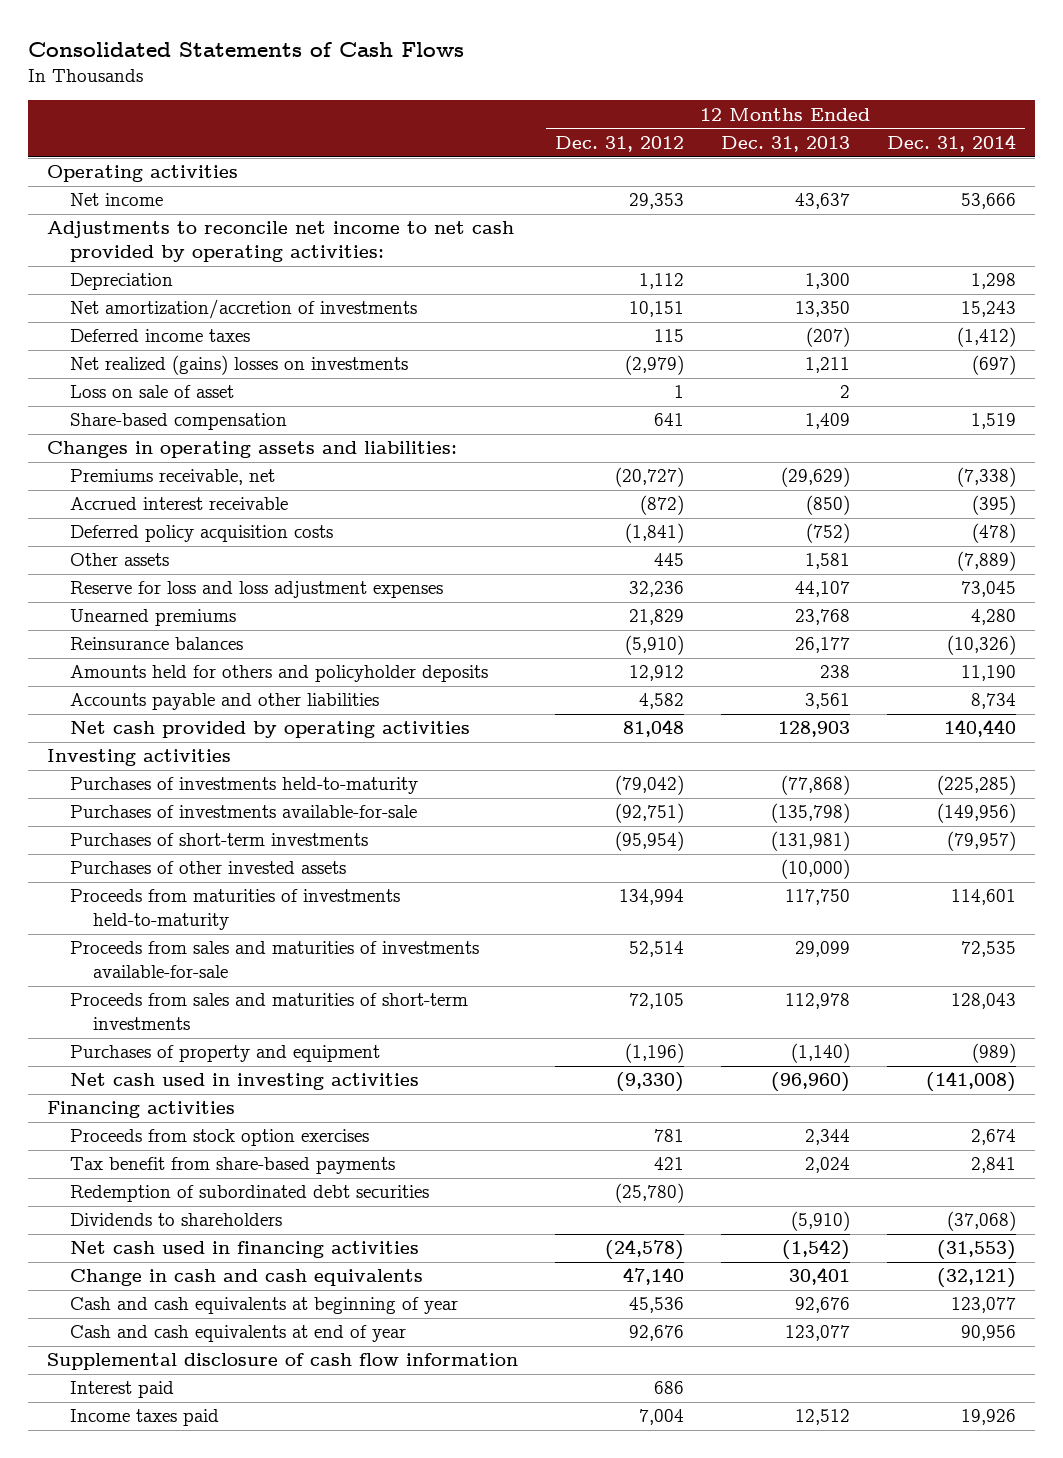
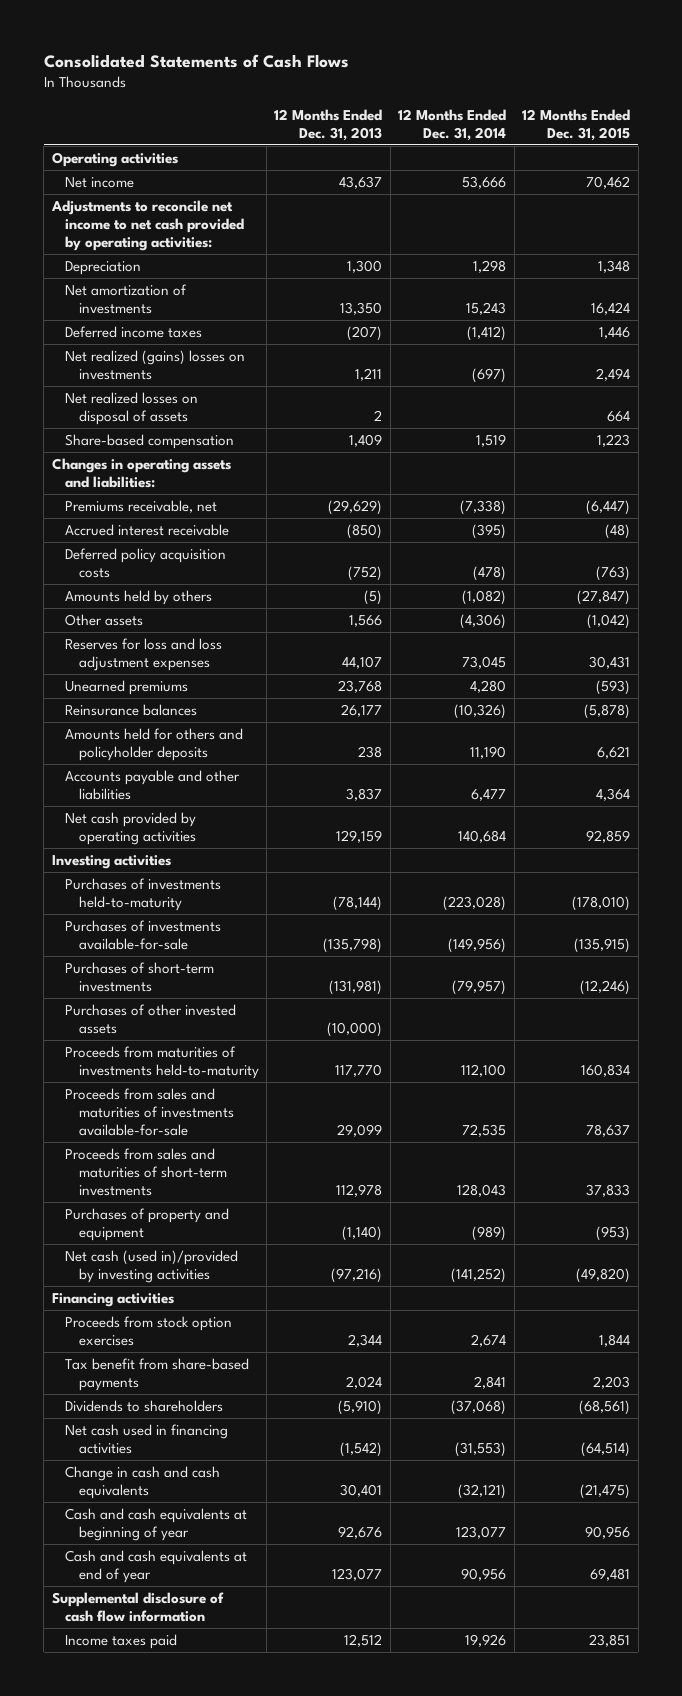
[554,135,684,152] Dec. 31, 2012 -> none
none -> [522,108,631,141] 12 Months Ended Dec. 31, 2015
[70,299,418,320] Net amortization/accretion of investments -> [65,284,188,315] Net amortization of investments
[70,385,235,399] Loss on sale of asset -> [65,392,199,426] Net realized losses on disposal of assets
none -> [65,590,213,606] Amounts held by others
[804,553,850,570] 1,581 -> [349,615,383,628] 1,566
[957,551,1017,572] (7,889) -> [460,614,507,630] (4,306)
[70,581,444,599] Reserve for loss and loss adjustment expenses -> [65,638,223,672] Reserves for loss and loss adjustment expenses
[804,693,850,710] 3,561 -> [346,788,383,802] 3,837
[971,693,1017,710] 8,734 -> [471,789,507,802] 6,477
[777,721,850,738] 128,903 -> [336,830,383,844] 129,159
[944,719,1017,738] 140,440 -> [458,830,507,844] 140,684
[780,775,850,796] (77,868) -> [333,896,383,912] (78,144)
[937,775,1017,796] (225,285) -> [443,896,507,912] (223,028)
[784,889,850,906] 117,750 -> [335,1064,383,1078] 117,770
[951,889,1017,906] 114,601 -> [461,1064,507,1078] 112,100
[70,1073,420,1091] Net cash used in investing activities -> [65,1250,239,1284] Net cash (used in)/provided by investing activities
[770,1072,850,1093] (96,960) -> [331,1268,383,1284] (97,216)
[926,1071,1017,1093] (141,008) -> [451,1268,507,1284] (141,252)
[70,1185,430,1203] Redemption of subordinated debt securities -> none
[70,1381,175,1399] Interest paid -> none

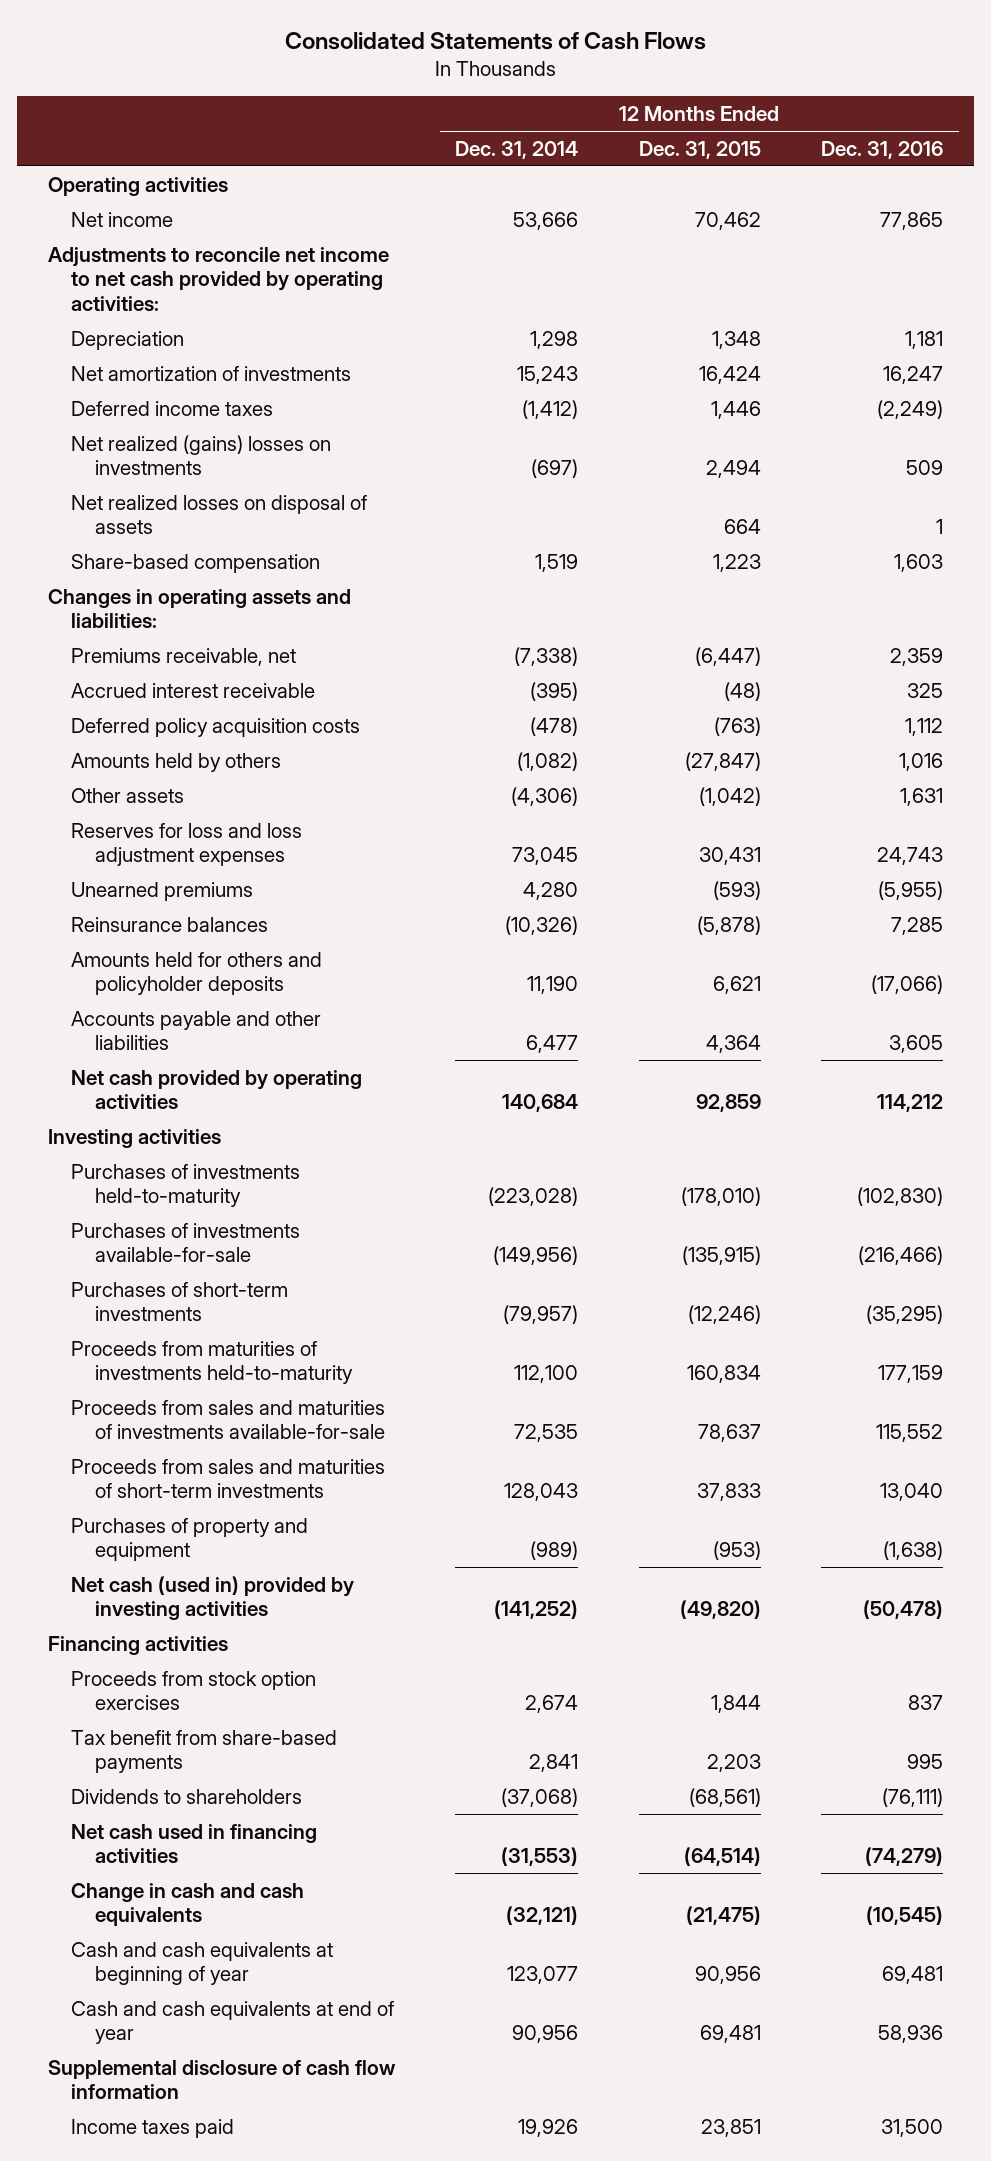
[274,108,383,141] 12 Months Ended Dec. 31, 2013 -> none
none -> [821,140,944,159] Dec. 31, 2016
[65,1004,237,1035] Purchases of other invested assets -> none
[65,1250,239,1284] Net cash (used in)/provided by investing activities -> [71,1575,355,1621] Net cash (used in) provided by investing activities

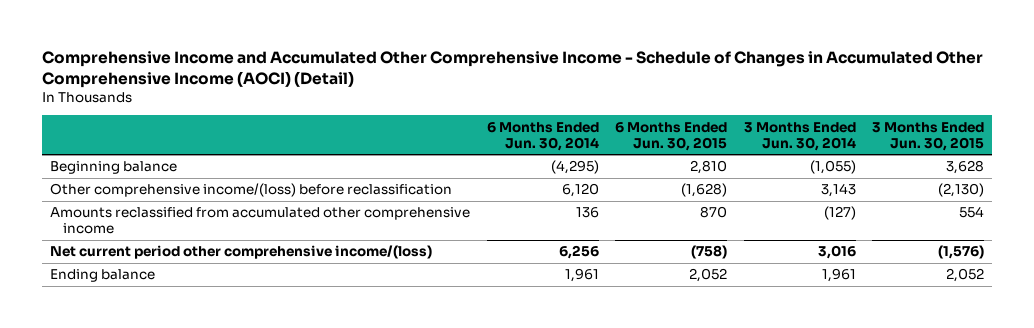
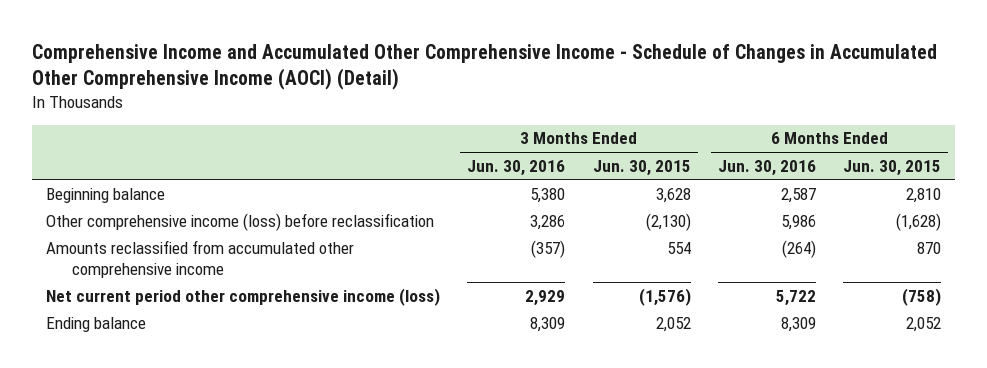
[486,121,599,151] 6 Months Ended Jun. 30, 2014 -> none
[743,121,856,151] 3 Months Ended Jun. 30, 2014 -> none
none -> [467,159,566,176] Jun. 30, 2016
none -> [718,159,817,176] Jun. 30, 2016
[50,183,453,198] Other comprehensive income/(loss) before reclassification -> [45,212,434,231] Other comprehensive income (loss) before reclassification
[50,245,433,260] Net current period other comprehensive income/(loss) -> [45,287,440,306] Net current period other comprehensive income (loss)

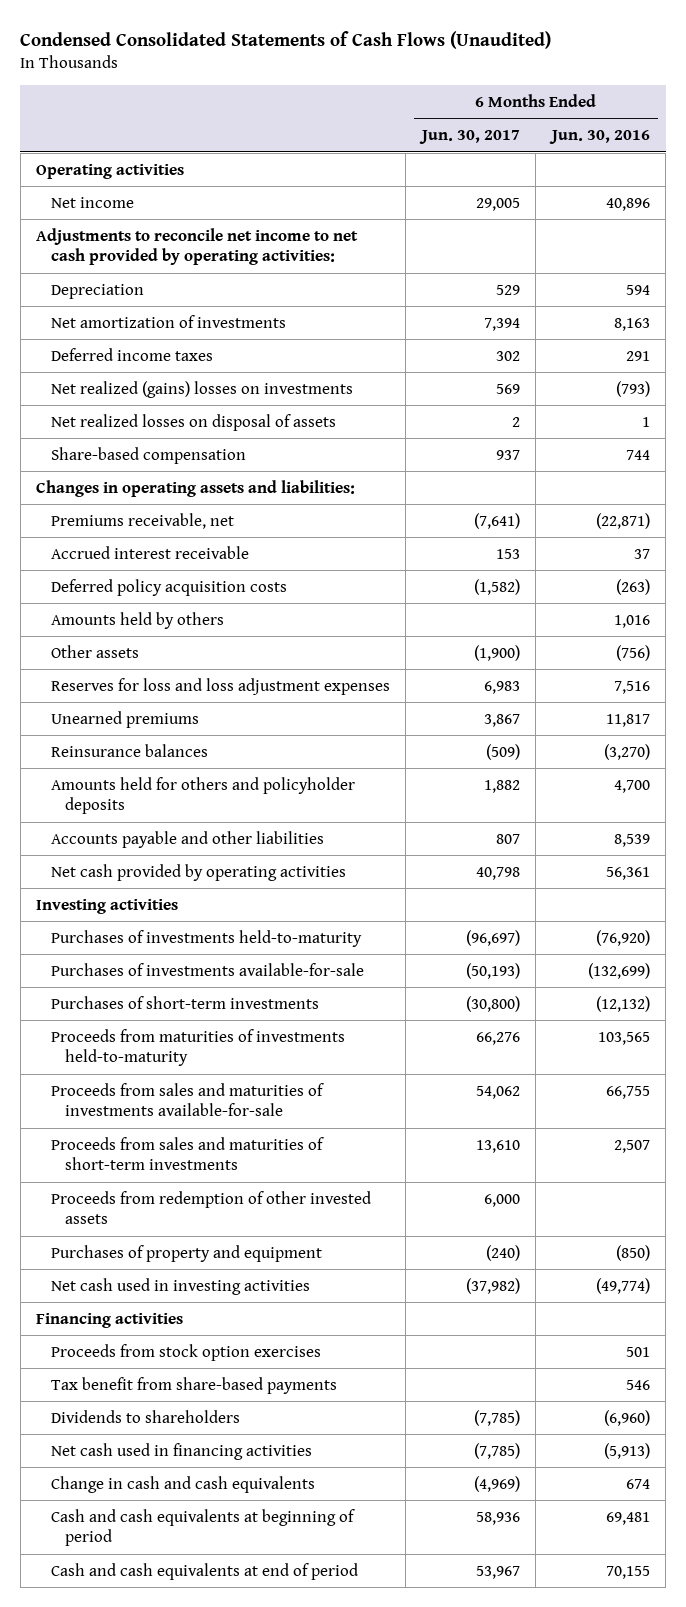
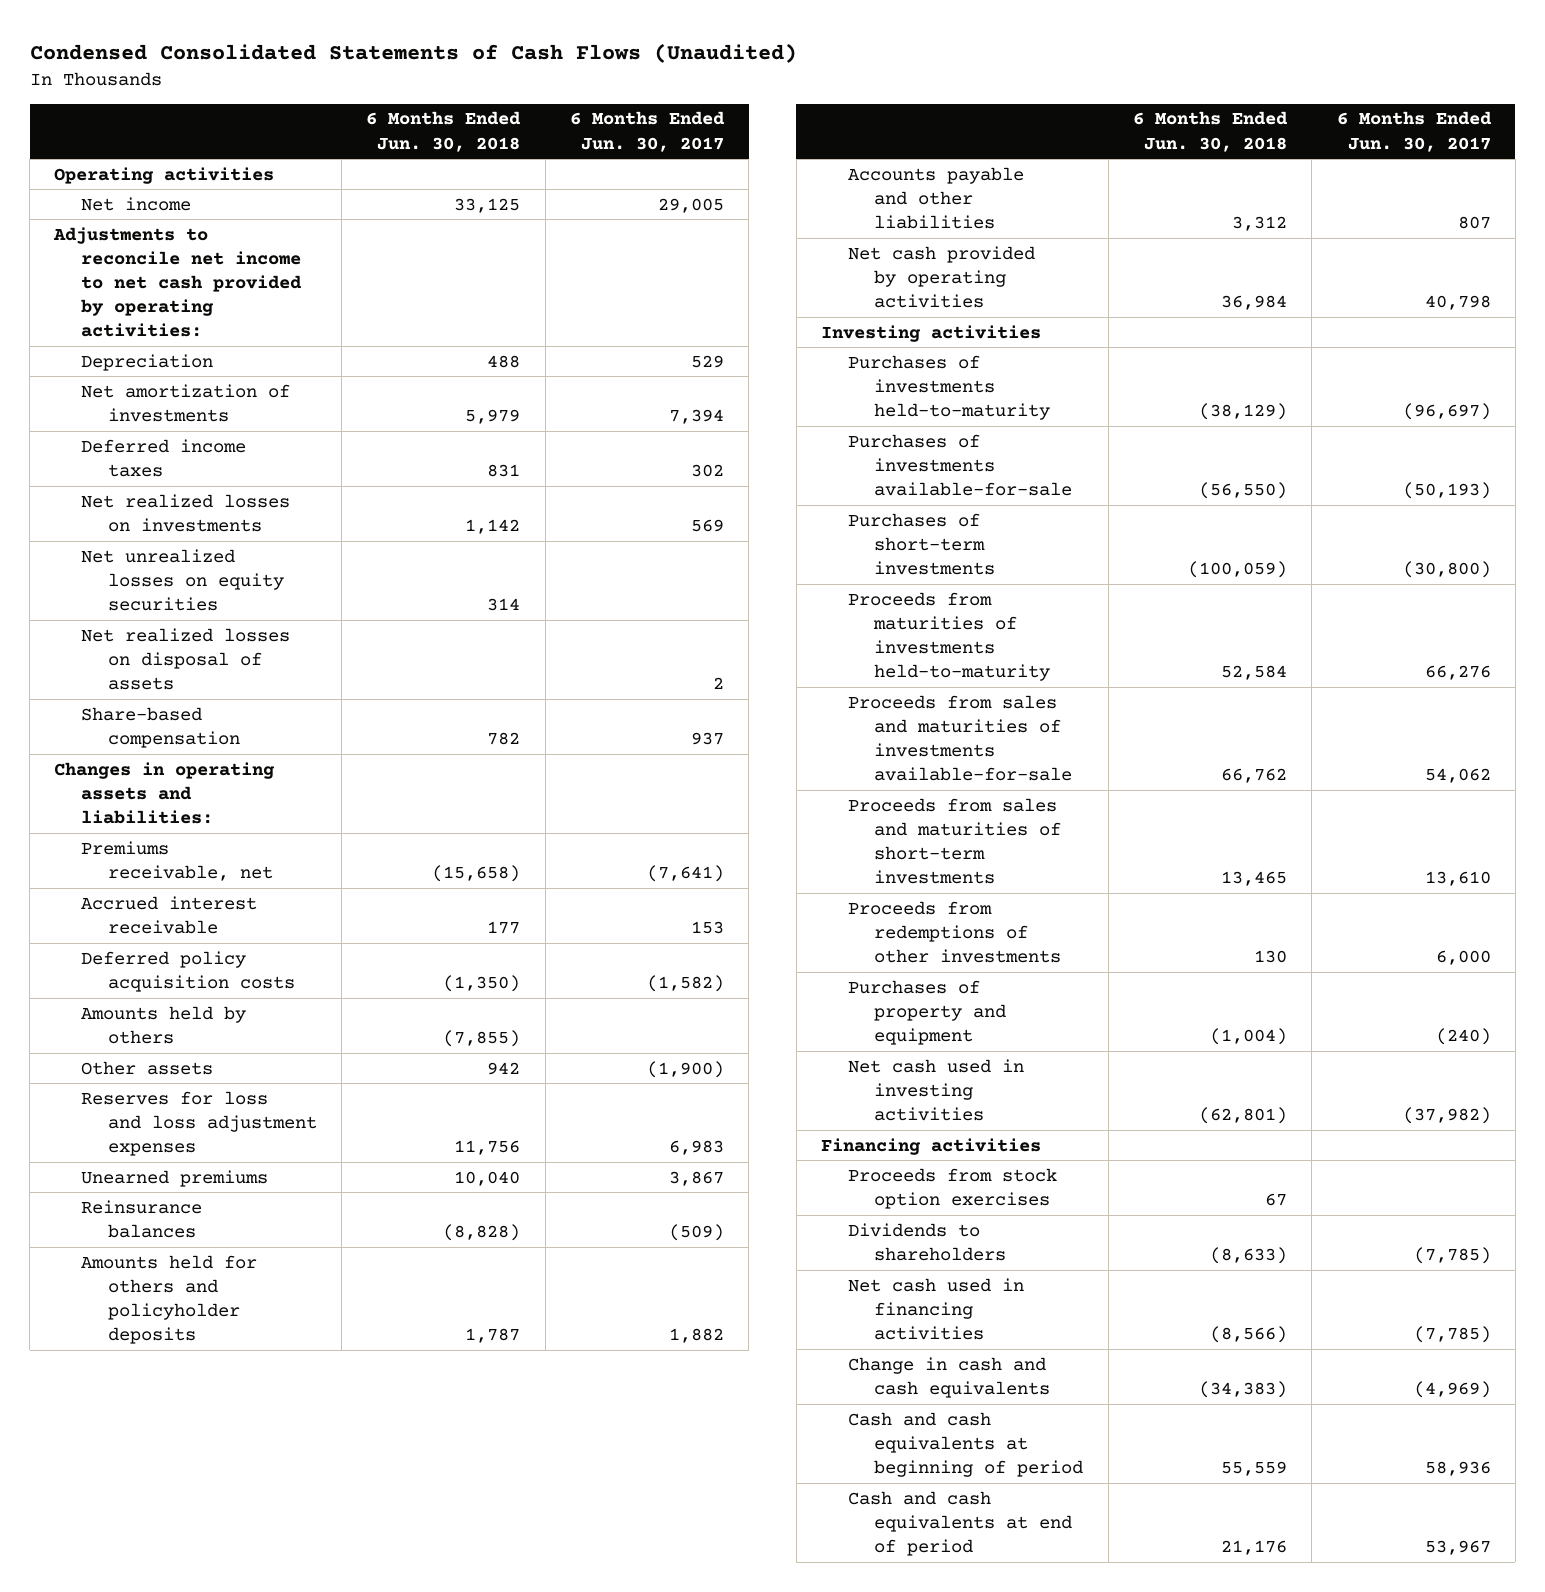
[548,130,650,145] Jun. 30, 2016 -> none
none -> [366,111,522,152] 6 Months Ended Jun. 30, 2018
[50,380,353,398] Net realized (gains) losses on investments -> [81,493,291,532] Net realized losses on investments
none -> [81,548,284,611] Net unrealized losses on equity securities
[50,1190,371,1225] Proceeds from redemption of other invested assets -> [847,900,1062,963] Proceeds from redemptions of other investments
[50,1376,337,1394] Tax benefit from share-based payments -> none

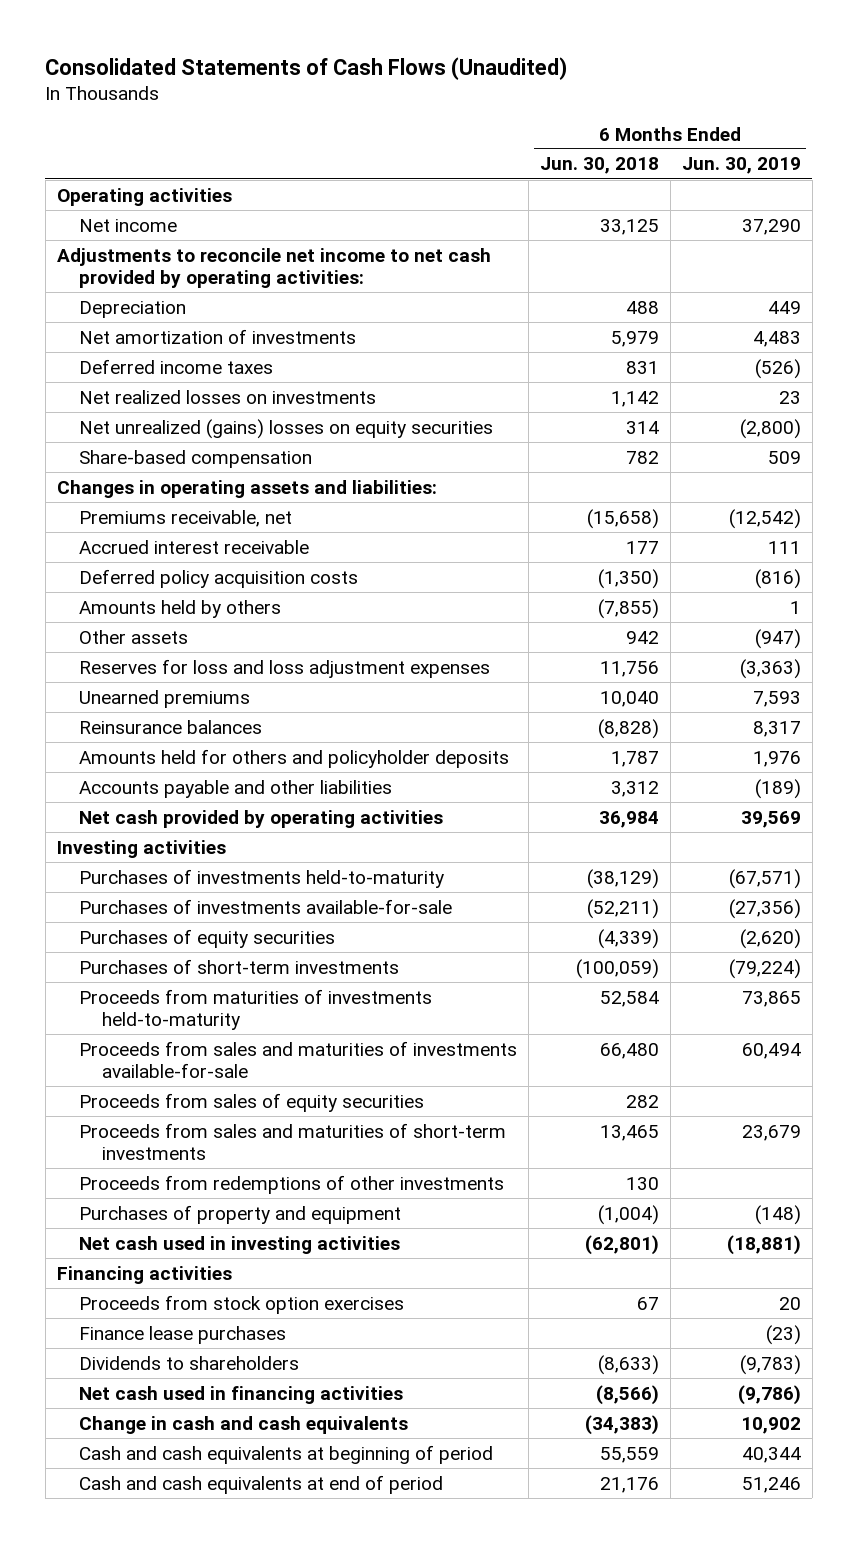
[29,43,797,64] Condensed Consolidated Statements of Cash Flows (Unaudited) -> [45,56,568,80] Consolidated Statements of Cash Flows (Unaudited)
[570,111,726,152] 6 Months Ended Jun. 30, 2017 -> none
none -> [681,157,801,175] Jun. 30, 2019
[81,627,291,690] Net realized losses on disposal of assets -> none
[81,548,284,611] Net unrealized losses on equity securities -> [79,418,494,439] Net unrealized (gains) losses on equity securities
[1198,481,1287,499] (56,550) -> [587,898,660,919] (52,211)
none -> [79,928,336,948] Purchases of equity securities
[1220,768,1287,784] 66,762 -> [600,1042,660,1059] 66,480
none -> [79,1092,425,1112] Proceeds from sales of equity securities
none -> [79,1325,287,1344] Finance lease purchases

